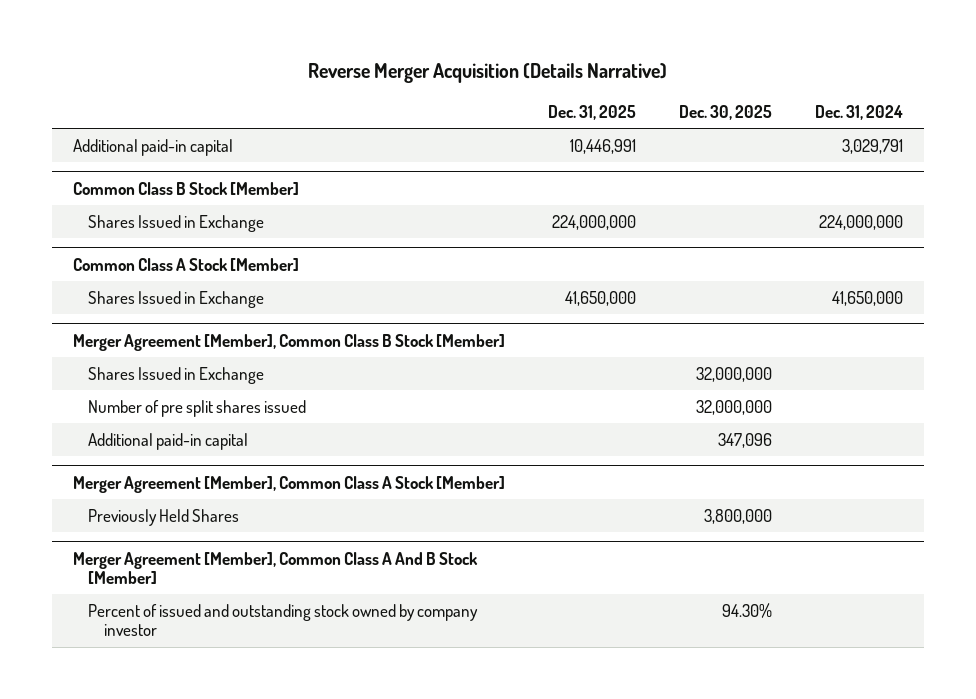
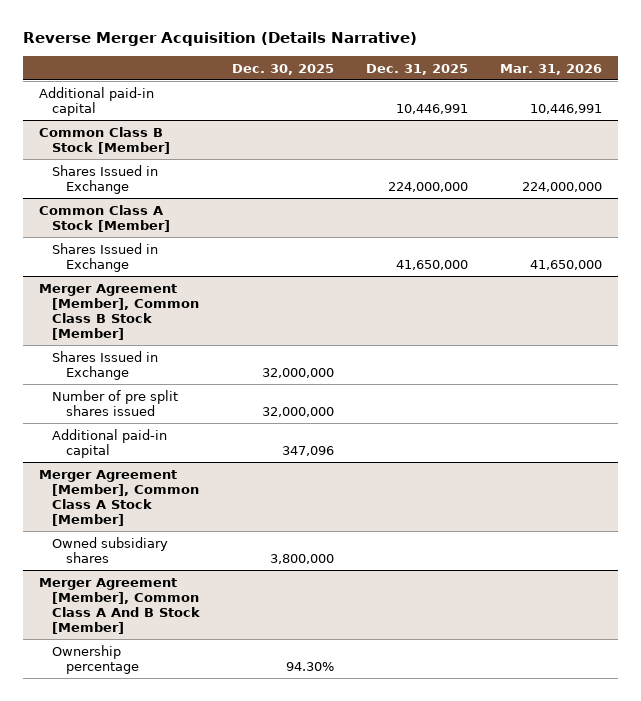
[814,104,903,120] Dec. 31, 2024 -> none
none -> [500,63,603,75] Mar. 31, 2026
[88,508,240,526] Previously Held Shares -> none
none -> [52,536,169,563] Owned subsidiary shares
[88,603,479,637] Percent of issued and outstanding stock owned by company investor -> [52,644,140,674] Ownership percentage

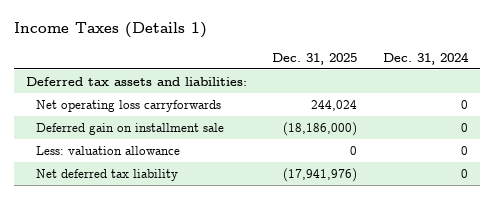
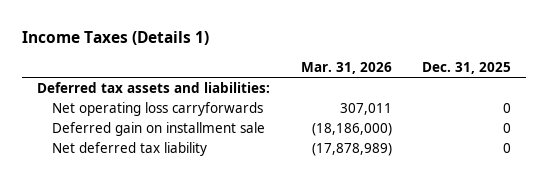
[382,51,469,65] Dec. 31, 2024 -> none
none -> [300,61,392,74] Mar. 31, 2026
[36,145,181,155] Less: valuation allowance -> none
[311,99,358,111] 244,024 -> [503,103,512,114] 0
[283,121,358,136] (18,186,000) -> [503,123,512,134] 0
[283,167,358,182] (17,941,976) -> [503,143,512,154] 0

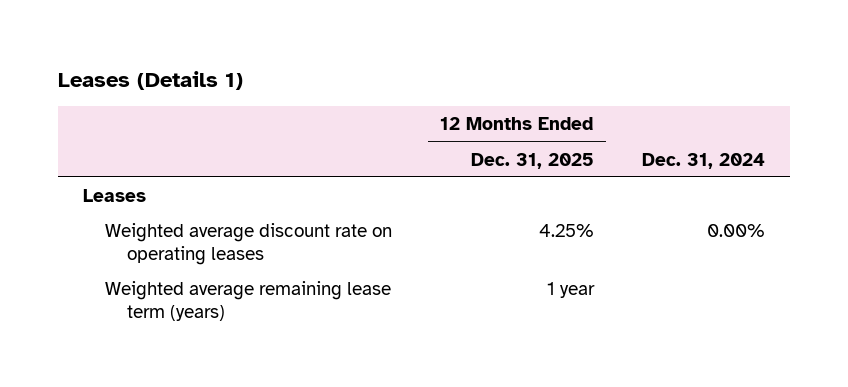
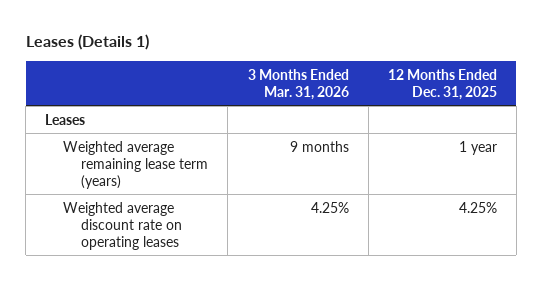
[642,152,766,169] Dec. 31, 2024 -> none
none -> [247,68,349,100] 3 Months Ended Mar. 31, 2026
[104,223,392,265] Weighted average discount rate on operating leases -> [63,201,183,250] Weighted average discount rate on operating leases

